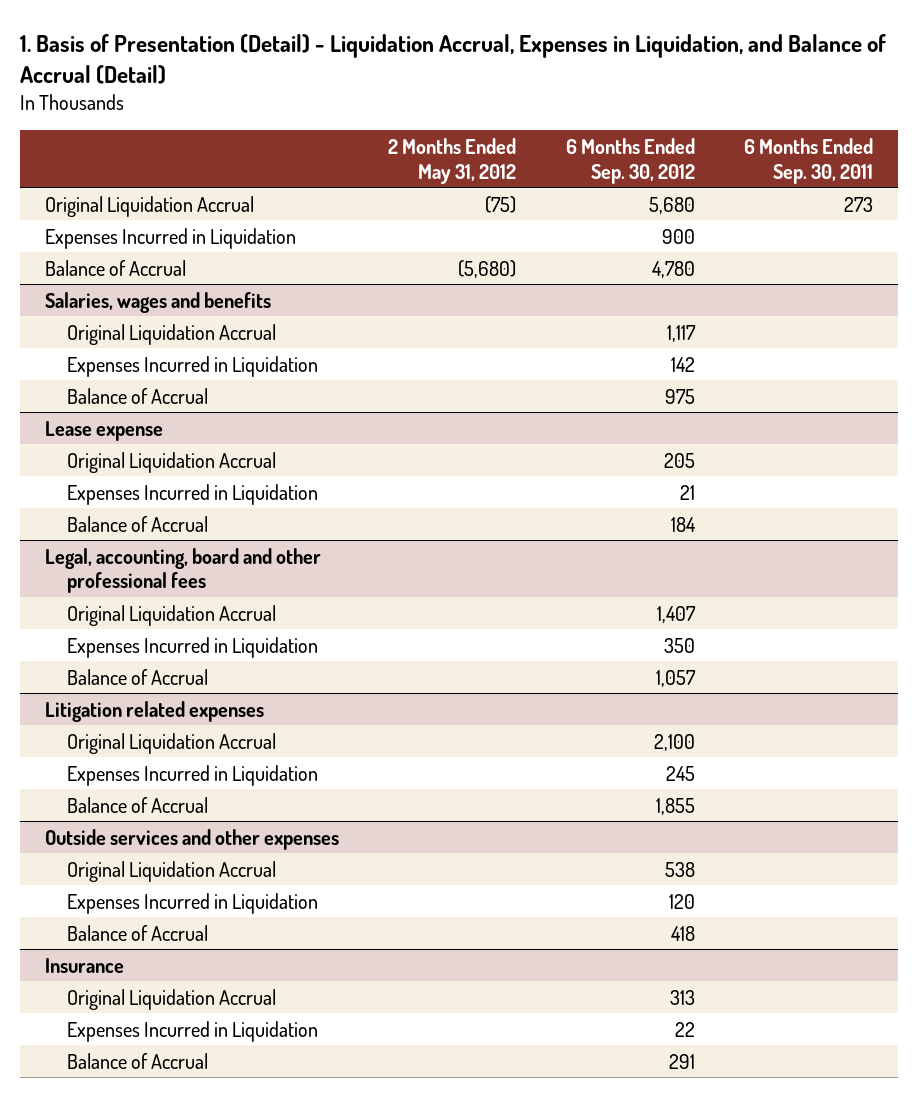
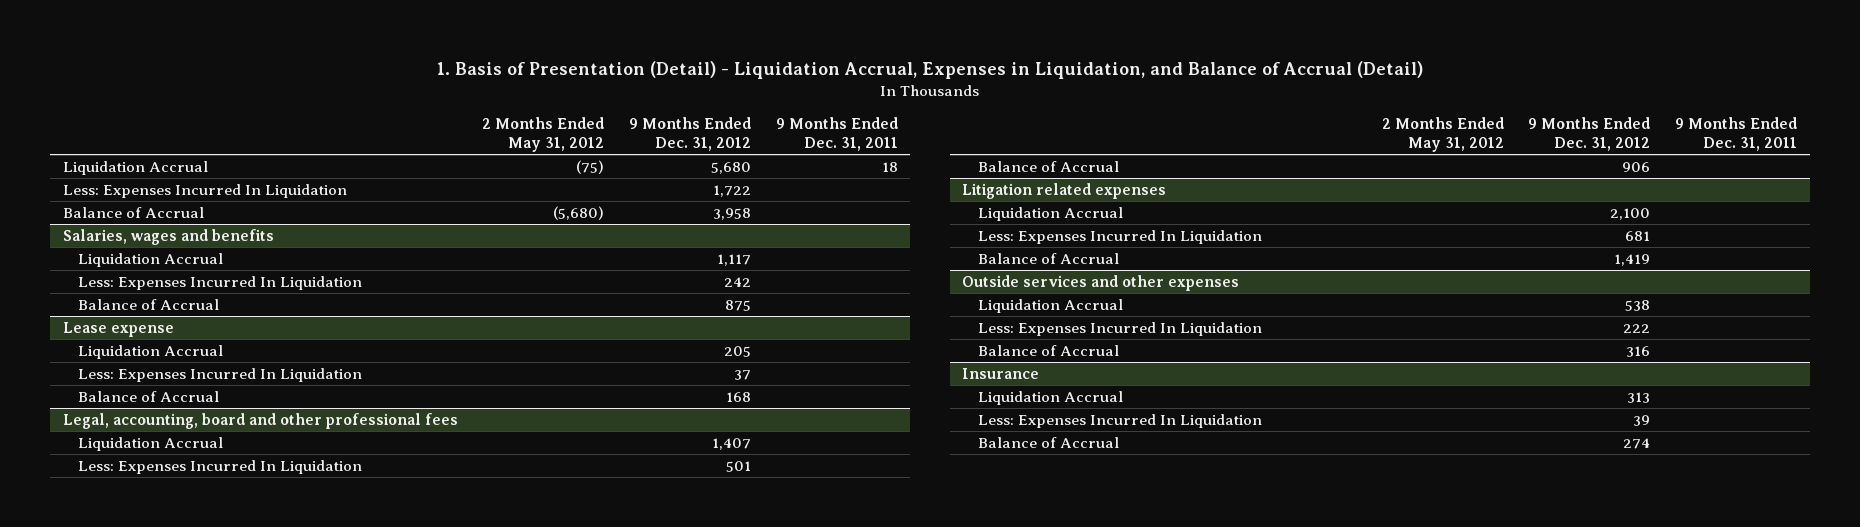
[565,138,695,184] 6 Months Ended Sep. 30, 2012 -> none
[744,138,874,184] 6 Months Ended Sep. 30, 2011 -> none
none -> [629,116,752,151] 9 Months Ended Dec. 31, 2012
none -> [775,116,898,151] 9 Months Ended Dec. 31, 2011
[44,195,254,217] Original Liquidation Accrual -> [62,161,208,176] Liquidation Accrual
[44,227,296,249] Expenses Incurred in Liquidation -> [62,184,347,199] Less: Expenses Incurred In Liquidation
[66,323,276,345] Original Liquidation Accrual -> [78,253,224,268] Liquidation Accrual
[66,355,318,377] Expenses Incurred in Liquidation -> [78,276,363,291] Less: Expenses Incurred In Liquidation
[66,451,276,473] Original Liquidation Accrual -> [78,345,224,360] Liquidation Accrual
[66,483,318,505] Expenses Incurred in Liquidation -> [78,368,363,383] Less: Expenses Incurred In Liquidation
[66,604,276,626] Original Liquidation Accrual -> [78,437,224,452] Liquidation Accrual
[66,636,318,658] Expenses Incurred in Liquidation -> [78,460,363,475] Less: Expenses Incurred In Liquidation
[66,732,276,754] Original Liquidation Accrual -> [977,207,1123,222] Liquidation Accrual
[66,764,318,786] Expenses Incurred in Liquidation -> [977,230,1262,245] Less: Expenses Incurred In Liquidation
[66,860,276,882] Original Liquidation Accrual -> [977,299,1123,314] Liquidation Accrual
[66,892,318,914] Expenses Incurred in Liquidation -> [977,322,1262,337] Less: Expenses Incurred In Liquidation
[66,988,276,1010] Original Liquidation Accrual -> [977,391,1123,406] Liquidation Accrual
[66,1020,318,1042] Expenses Incurred in Liquidation -> [977,414,1262,429] Less: Expenses Incurred In Liquidation

